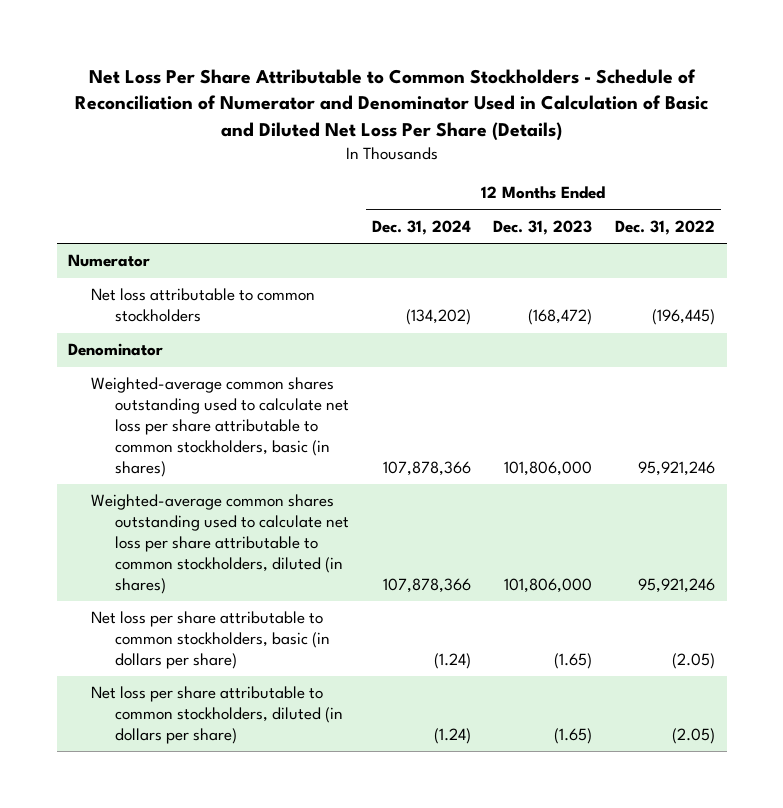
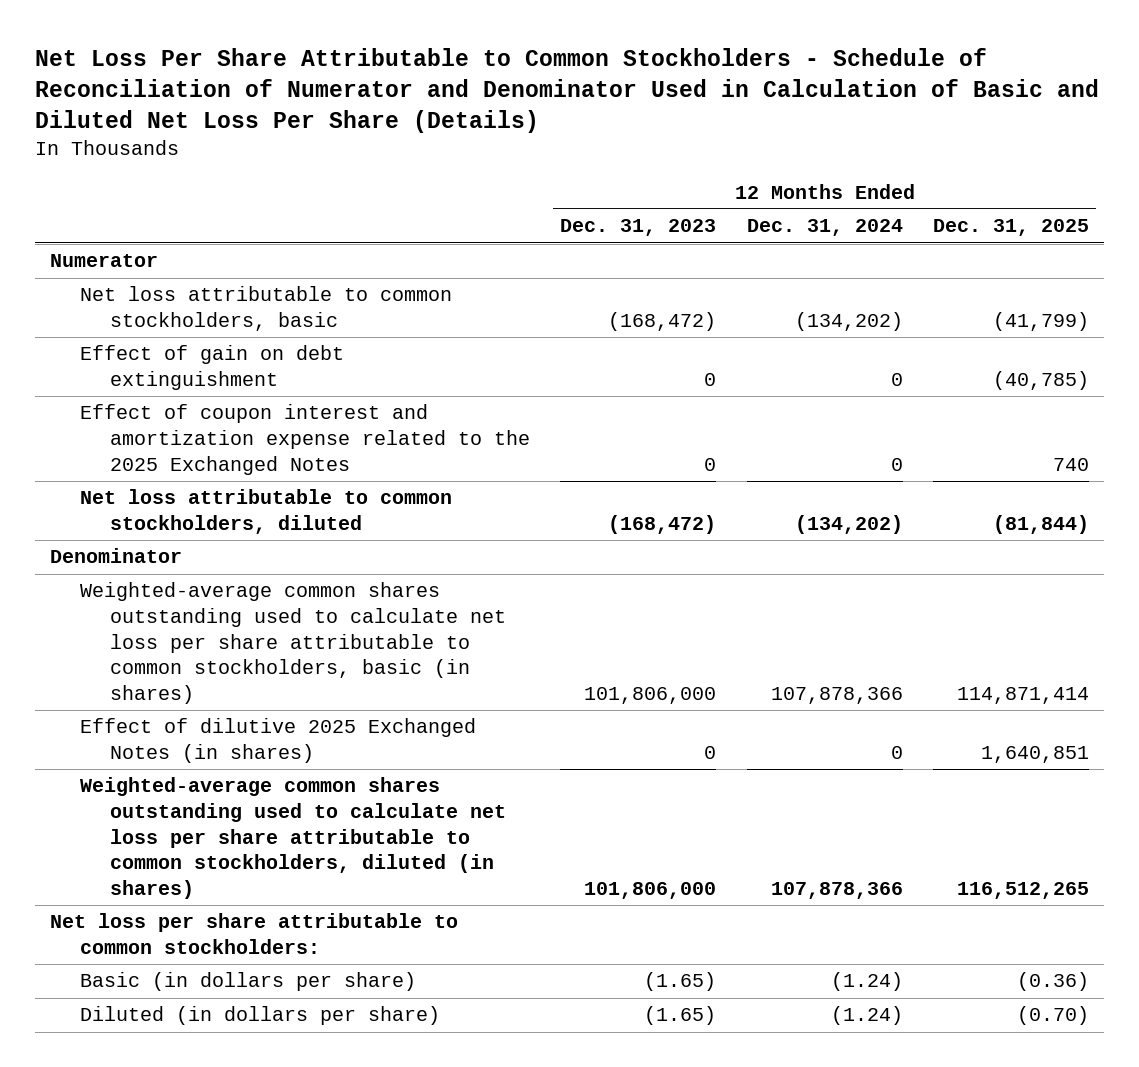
[615,219,716,235] Dec. 31, 2022 -> none
none -> [932,219,1089,237] Dec. 31, 2025
[91,288,316,323] Net loss attributable to common stockholders -> [80,286,453,332] Net loss attributable to common stockholders, basic
none -> [80,345,345,391] Effect of gain on debt extinguishment
none -> [80,404,531,475] Effect of coupon interest and amortization expense related to the 2025 Exchanged Notes
none -> [80,489,453,535] Net loss attributable to common stockholders, diluted
none -> [80,718,477,764] Effect of dilutive 2025 Exchanged Notes (in shares)
none -> [50,913,459,955] Net loss per share attributable to common stockholders:
[91,611,330,670] Net loss per share attributable to common stockholders, basic (in dollars per share) -> [80,972,417,992] Basic (in dollars per share)
[91,686,343,745] Net loss per share attributable to common stockholders, diluted (in dollars per share) -> [80,1006,441,1026] Diluted (in dollars per share)

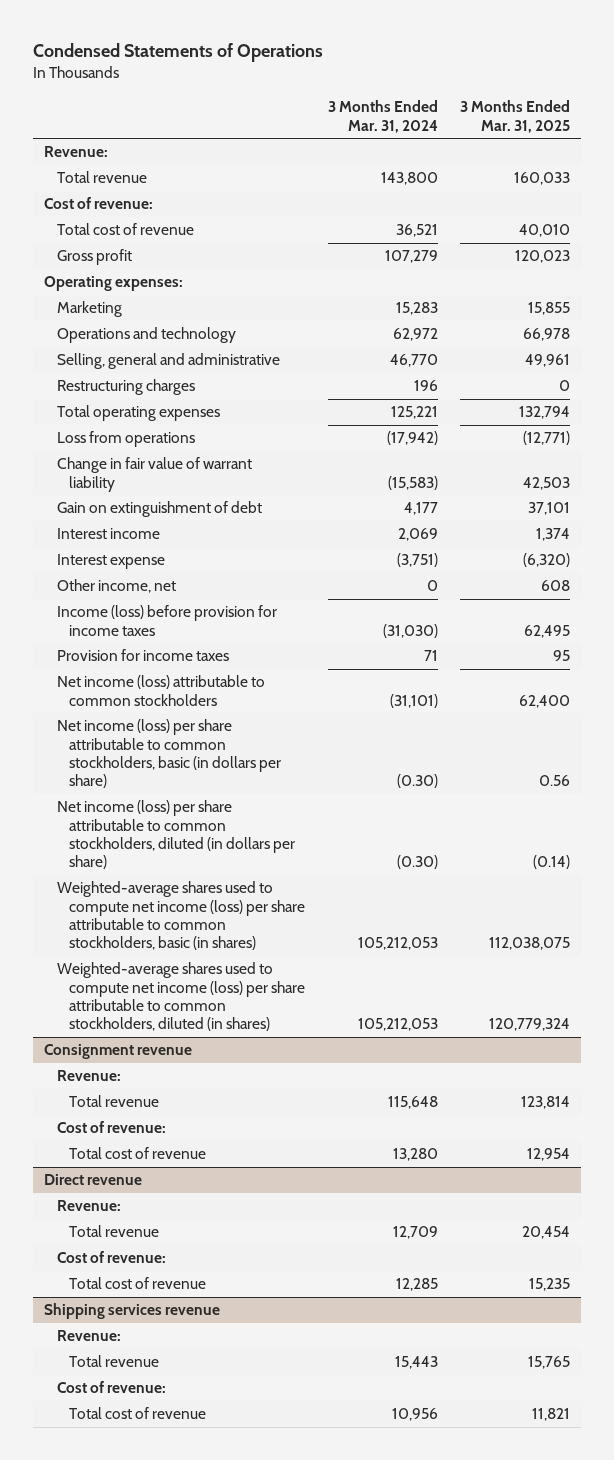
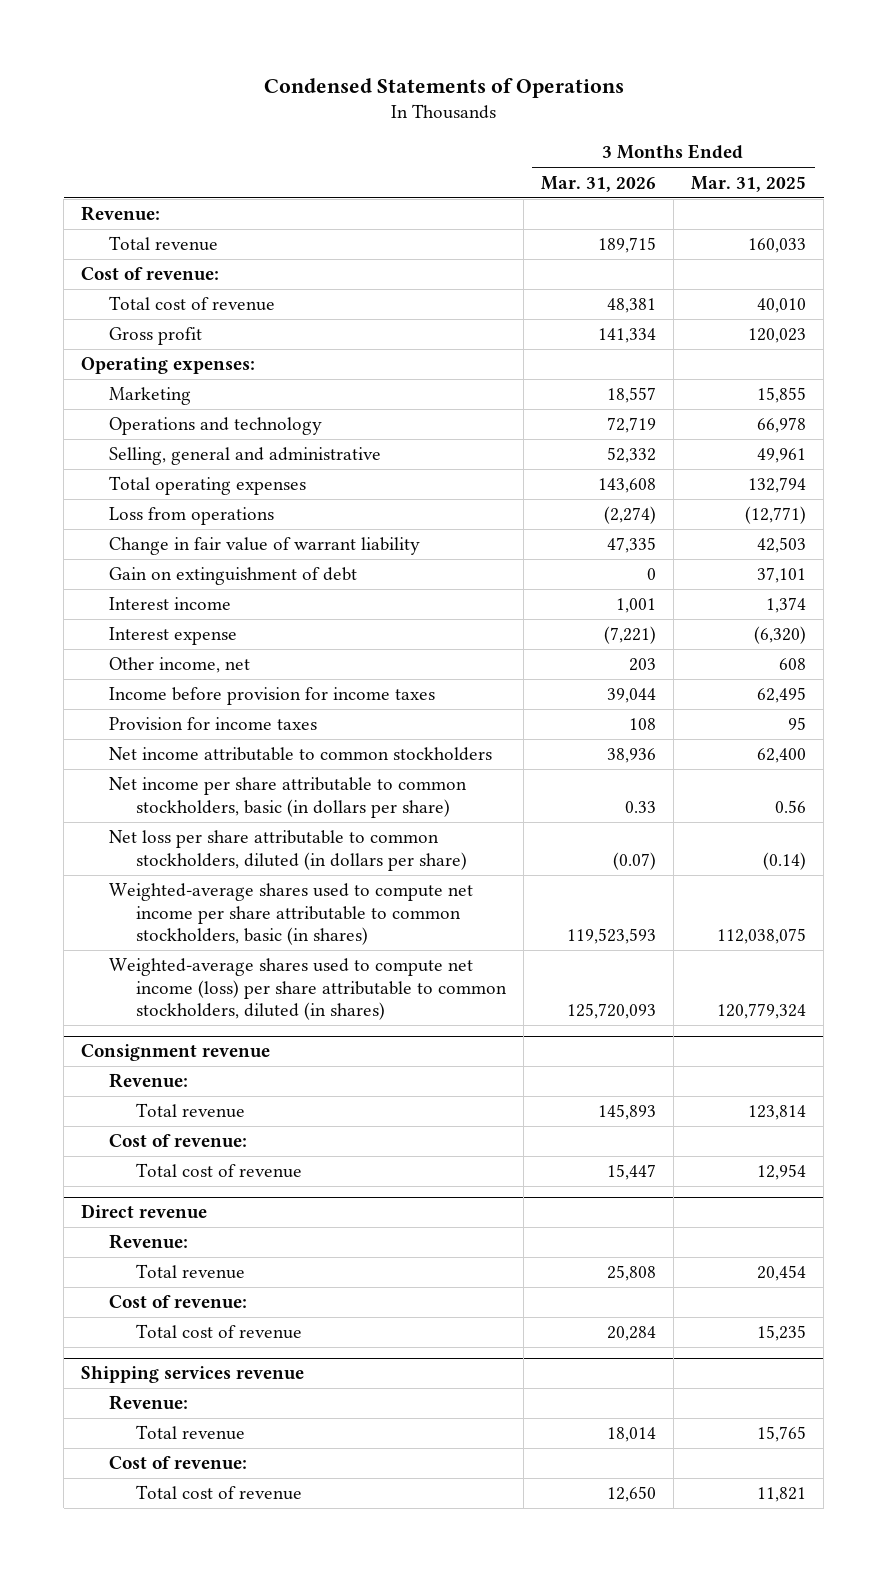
[327,100,438,133] 3 Months Ended Mar. 31, 2024 -> none
none -> [540,175,656,192] Mar. 31, 2026
[56,379,195,396] Restructuring charges -> none
[56,605,277,636] Income (loss) before provision for income taxes -> [108,687,435,706] Income before provision for income taxes
[56,675,265,706] Net income (loss) attributable to common stockholders -> [108,747,492,762] Net income attributable to common stockholders
[56,719,282,789] Net income (loss) per share attributable to common stockholders, basic (in dollars per share) -> [108,777,467,818] Net income per share attributable to common stockholders, basic (in dollars per share)
[56,800,296,870] Net income (loss) per share attributable to common stockholders, diluted (in dollars per share) -> [108,830,467,871] Net loss per share attributable to common stockholders, diluted (in dollars per share)
[56,881,306,951] Weighted-average shares used to compute net income (loss) per share attributable to common stockholders, basic (in shares) -> [108,883,473,946] Weighted-average shares used to compute net income per share attributable to common stockholders, basic (in shares)

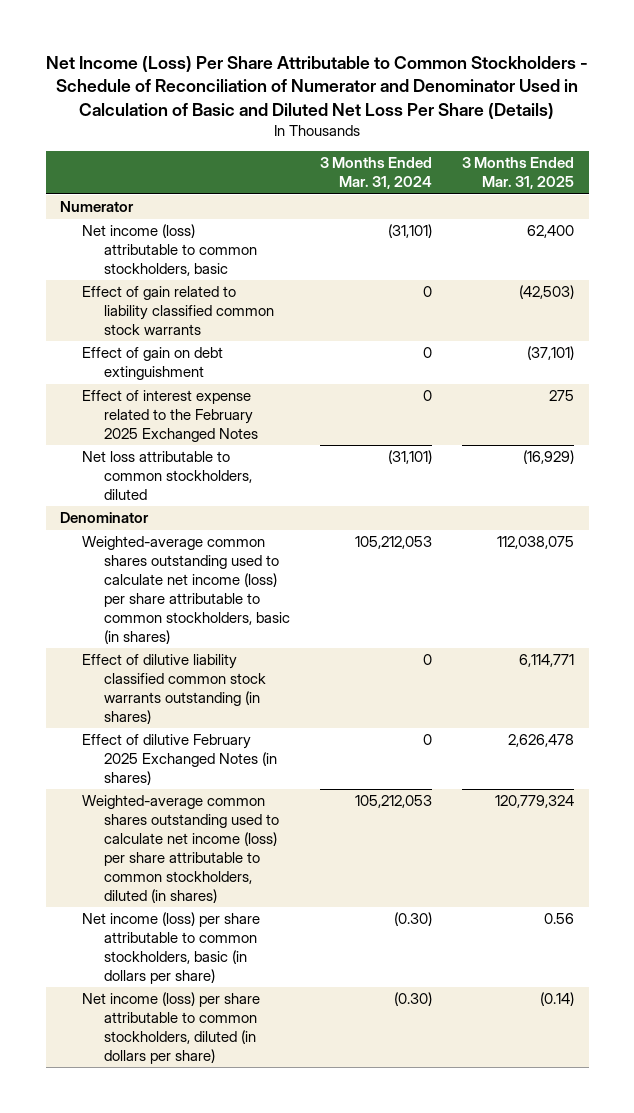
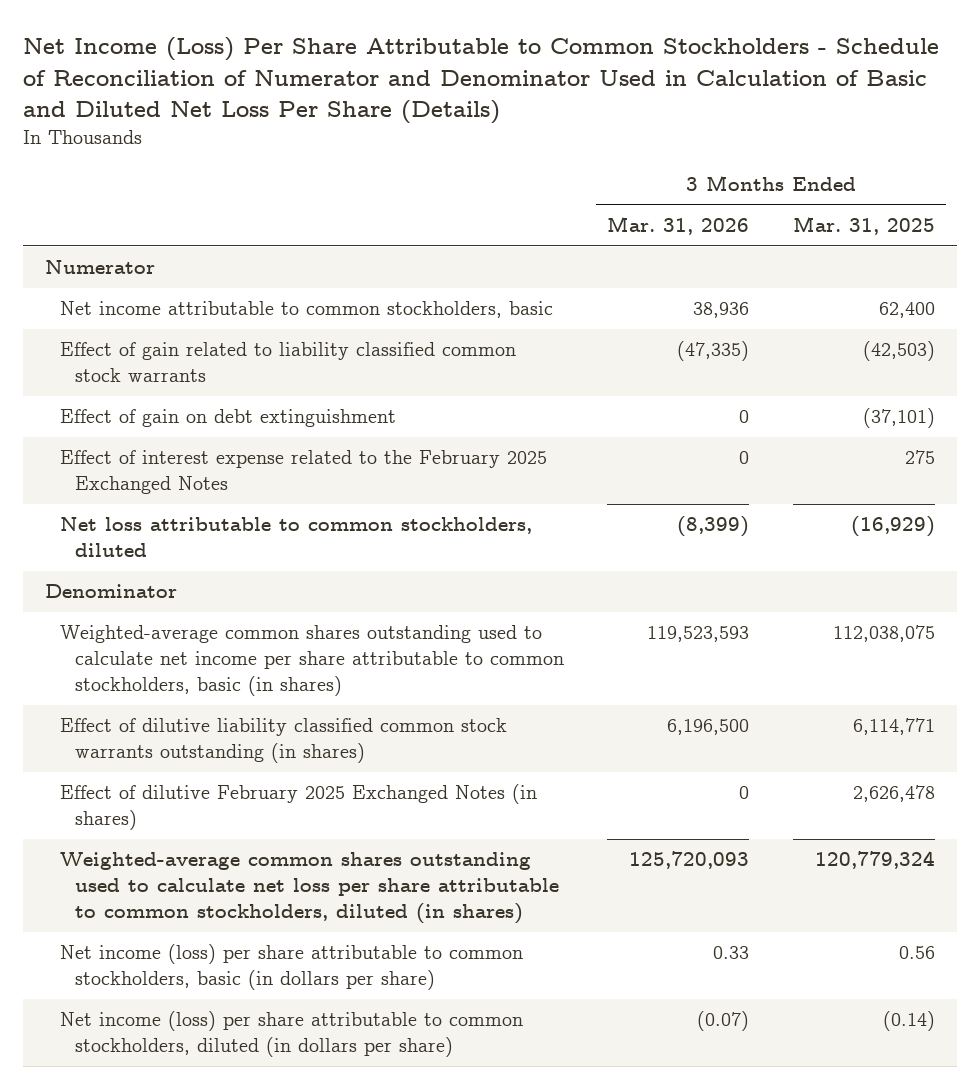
[320,157,433,190] 3 Months Ended Mar. 31, 2024 -> none
none -> [607,216,750,236] Mar. 31, 2026
[82,224,258,277] Net income (loss) attributable to common stockholders, basic -> [59,301,553,319] Net income attributable to common stockholders, basic
[82,536,291,644] Weighted-average common shares outstanding used to calculate net income (loss) per share attributable to common stockholders, basic (in shares) -> [59,625,564,697] Weighted-average common shares outstanding used to calculate net income per share attributable to common stockholders, basic (in shares)
[82,795,280,903] Weighted-average common shares outstanding used to calculate net income (loss) per share attributable to common stockholders, diluted (in shares) -> [59,852,559,925] Weighted-average common shares outstanding used to calculate net loss per share attributable to common stockholders, diluted (in shares)

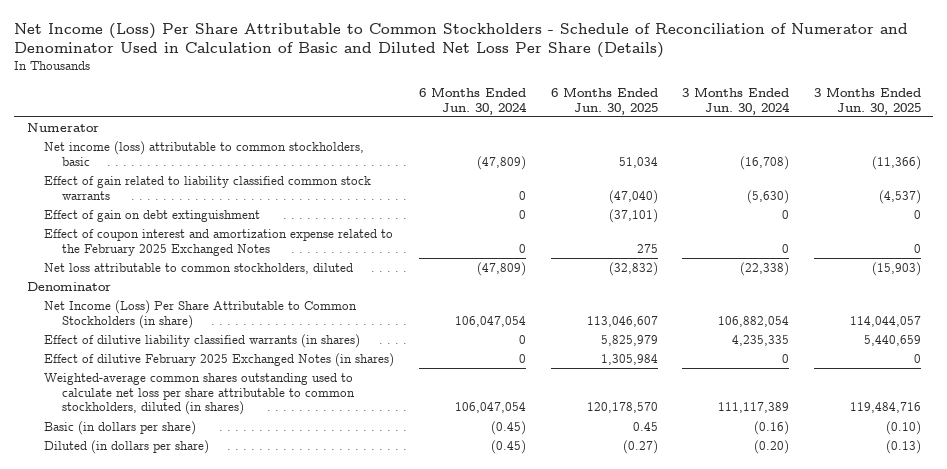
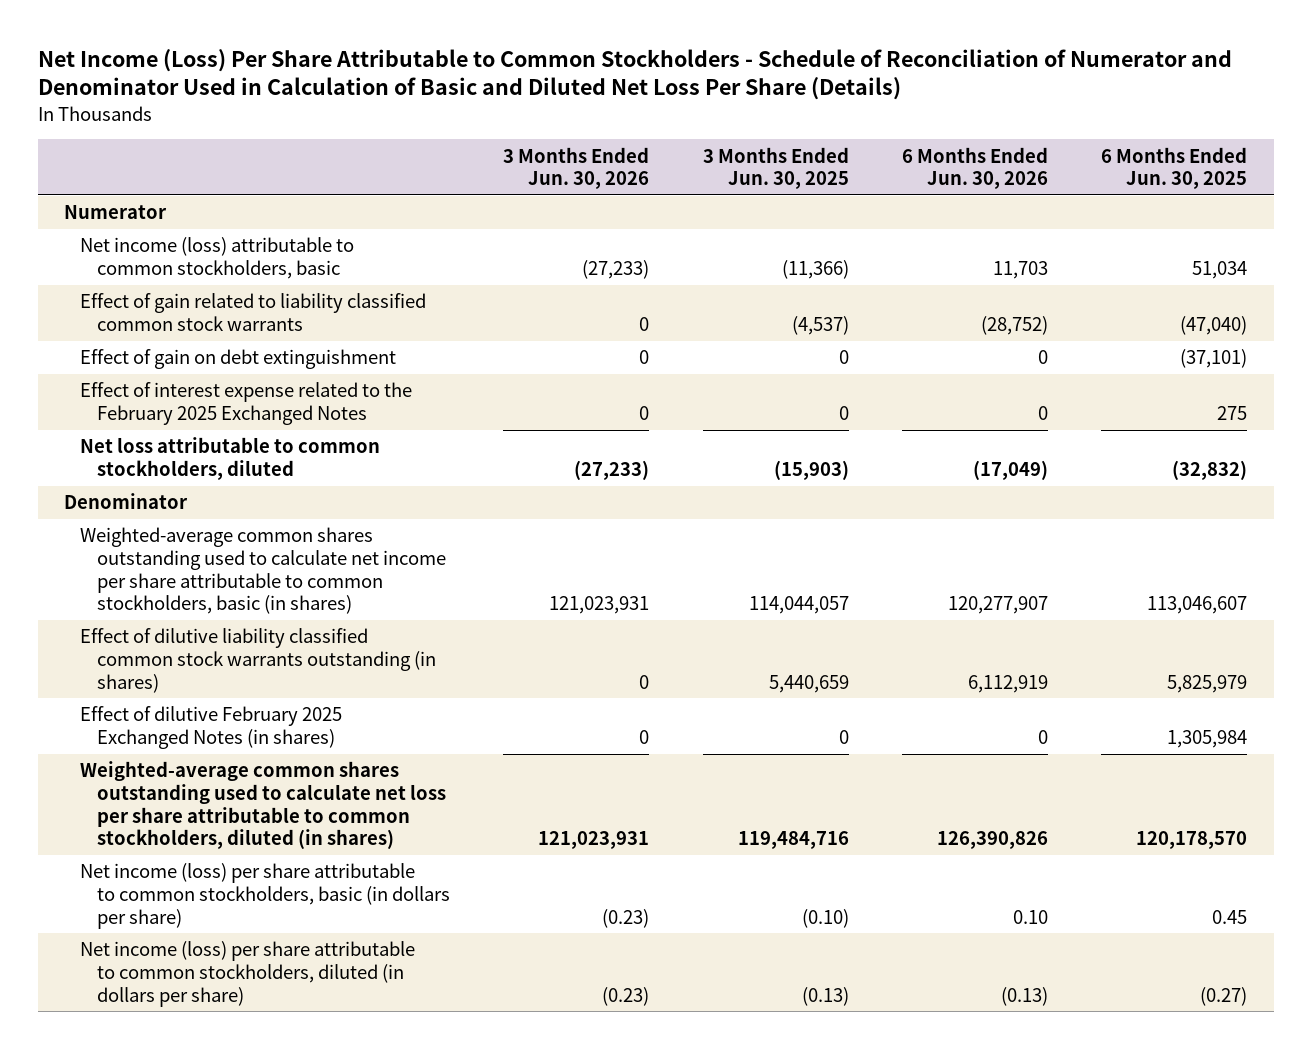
[418,86,527,115] 6 Months Ended Jun. 30, 2024 -> none
[682,86,791,115] 3 Months Ended Jun. 30, 2024 -> none
none -> [503,146,650,190] 3 Months Ended Jun. 30, 2026
none -> [901,146,1048,190] 6 Months Ended Jun. 30, 2026
[44,229,394,256] Effect of coupon interest and amortization expense related to the February 2025 Exchanged Notes -> [80,382,413,425] Effect of interest expense related to the February 2025 Exchanged Notes
[44,300,358,329] Net Income (Loss) Per Share Attributable to Common Stockholders (in share) -> [80,527,446,615] Weighted-average common shares outstanding used to calculate net income per share attributable to common stockholders, basic (in shares)
[44,334,361,349] Effect of dilutive liability classified warrants (in shares) -> [80,628,436,693] Effect of dilutive liability classified common stock warrants outstanding (in shares)
[44,421,197,436] Basic (in dollars per share) -> [80,863,450,929] Net income (loss) per share attributable to common stockholders, basic (in dollars per share)
[44,440,210,455] Diluted (in dollars per share) -> [80,941,416,1007] Net income (loss) per share attributable to common stockholders, diluted (in dollars per share)

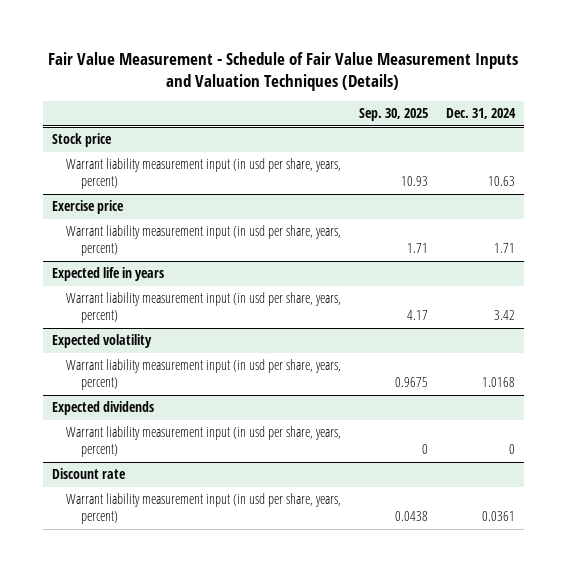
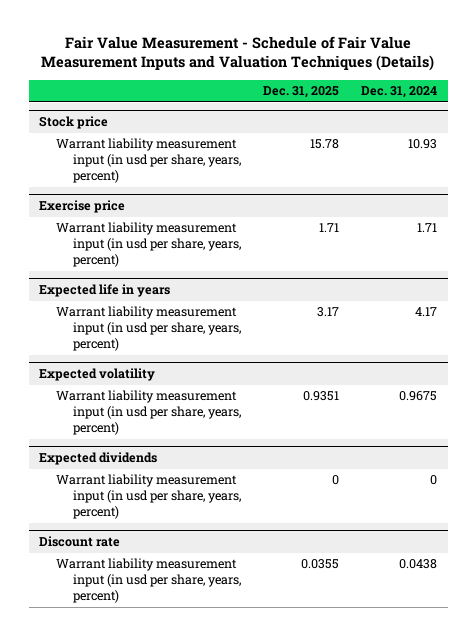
[359,108,429,122] Sep. 30, 2025 -> none
none -> [262,86,339,99] Dec. 31, 2025
[488,176,516,187] 10.63 -> [407,139,437,150] 10.93
[494,310,516,321] 3.42 -> [414,307,437,317] 4.17
[482,377,516,388] 1.0168 -> [398,391,437,402] 0.9675
[482,511,516,522] 0.0361 -> [398,559,437,570] 0.0438

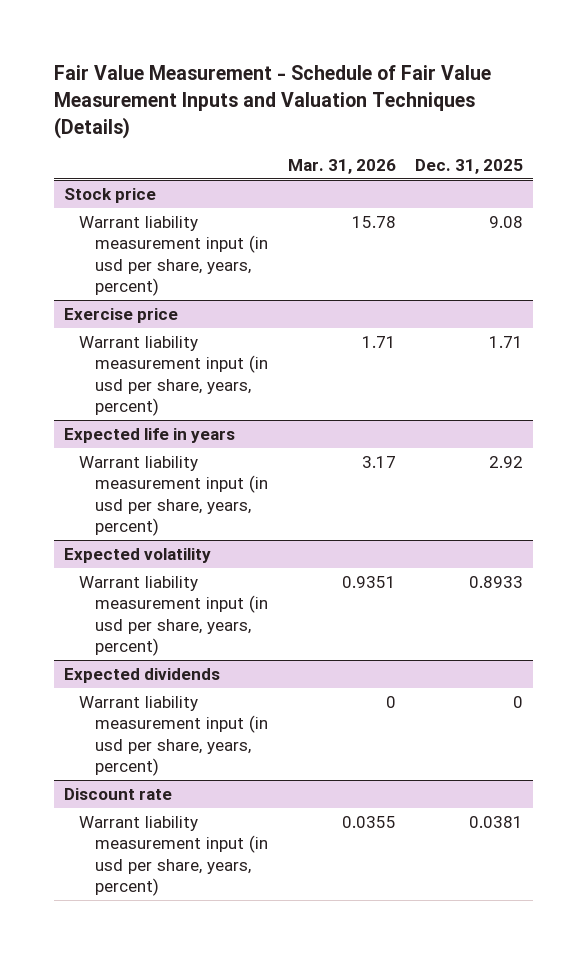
[360,86,437,99] Dec. 31, 2024 -> none
none -> [287,158,396,174] Mar. 31, 2026
[309,139,339,150] 15.78 -> [489,215,524,228] 9.08
[316,307,339,318] 3.17 -> [489,455,524,468] 2.92
[302,391,339,402] 0.9351 -> [469,575,524,588] 0.8933
[300,559,339,570] 0.0355 -> [469,815,524,828] 0.0381

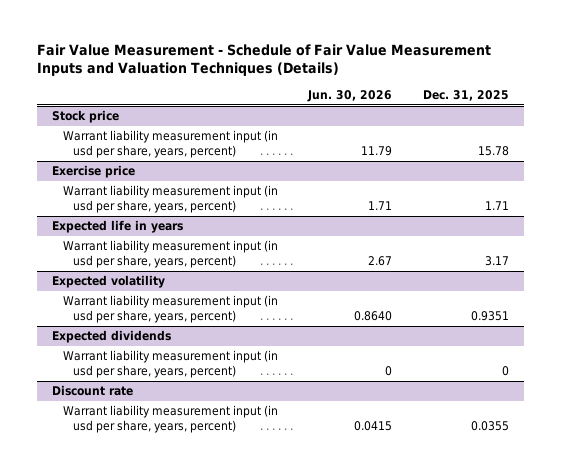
[287,158,396,174] Mar. 31, 2026 -> none
none -> [307,89,393,102] Jun. 30, 2026
[489,215,524,228] 9.08 -> [477,145,509,156] 15.78
[489,455,524,468] 2.92 -> [484,255,509,266] 3.17
[469,575,524,588] 0.8933 -> [470,310,509,321] 0.9351
[469,815,524,828] 0.0381 -> [470,420,509,431] 0.0355

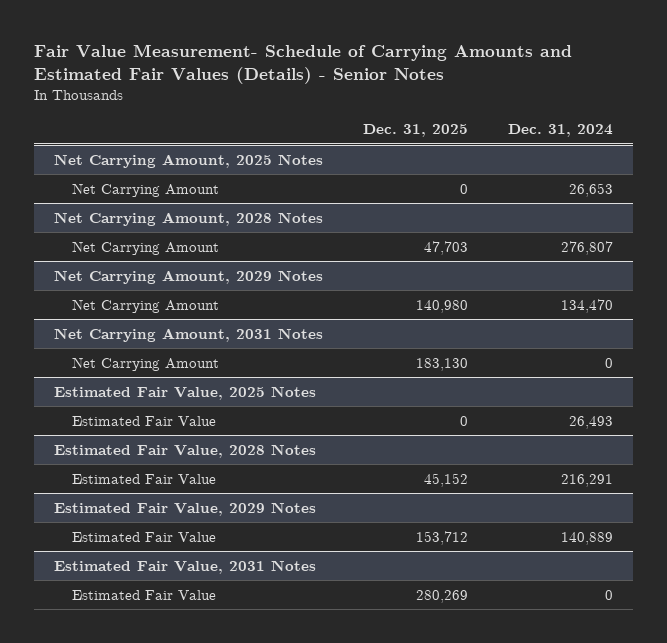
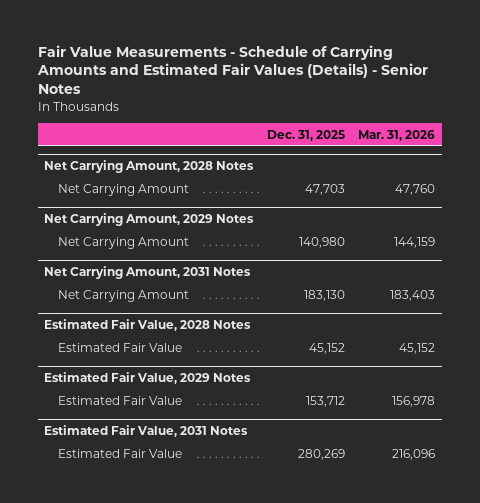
[33,43,572,84] Fair Value Measurement- Schedule of Carrying Amounts and Estimated Fair Values (Details) - Senior Notes -> [36,44,428,95] Fair Value Measurements - Schedule of Carrying Amounts and Estimated Fair Values (Details) - Senior Notes
[508,124,614,138] Dec. 31, 2024 -> none
none -> [358,129,436,141] Mar. 31, 2026
[53,153,323,168] Net Carrying Amount, 2025 Notes -> none
[72,182,220,197] Net Carrying Amount -> none
[53,385,316,400] Estimated Fair Value, 2025 Notes -> none
[72,415,217,426] Estimated Fair Value -> none

